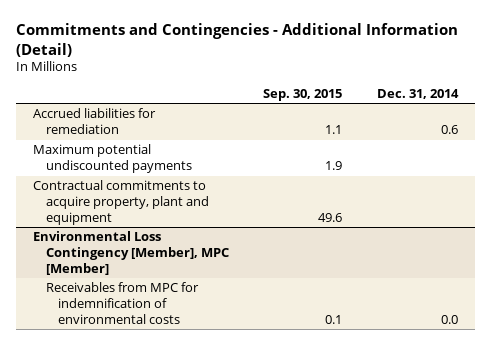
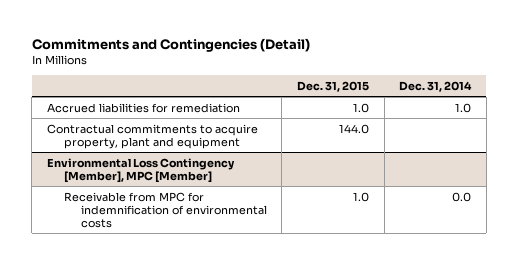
[15,23,458,57] Commitments and Contingencies - Additional Information (Detail) -> [31,37,310,52] Commitments and Contingencies (Detail)
[263,89,343,102] Sep. 30, 2015 -> none
none -> [296,80,369,92] Dec. 31, 2015
[33,144,192,174] Maximum potential undiscounted payments -> none
[441,125,459,135] 0.6 -> [455,102,472,113] 1.0
[45,282,199,324] Receivables from MPC for indemnification of environmental costs -> [63,191,267,228] Receivable from MPC for indemnification of environmental costs

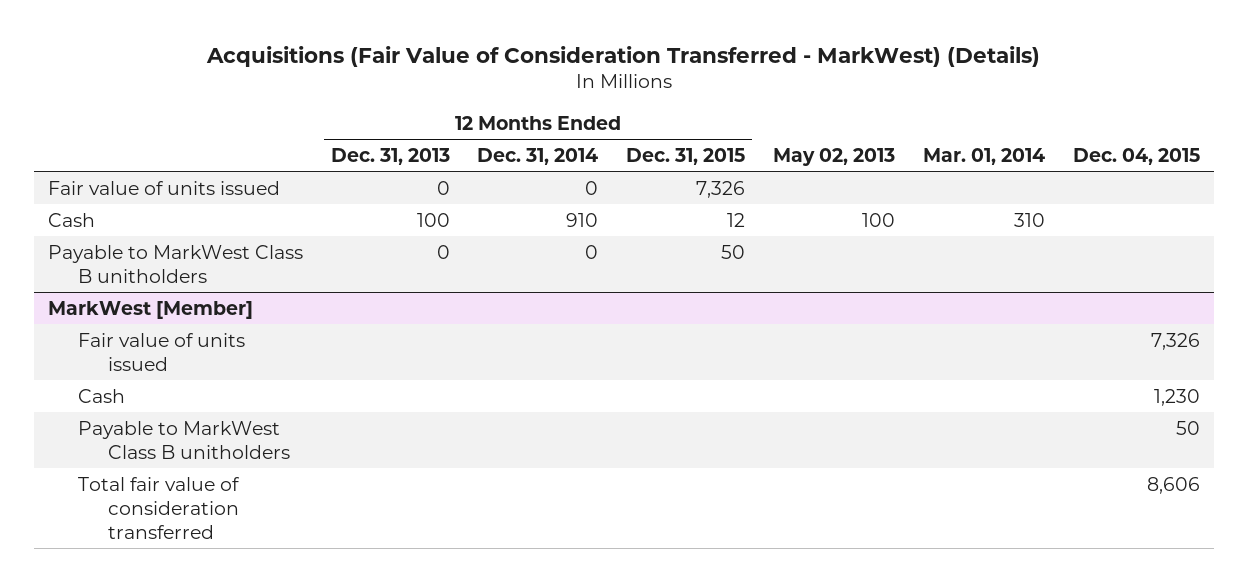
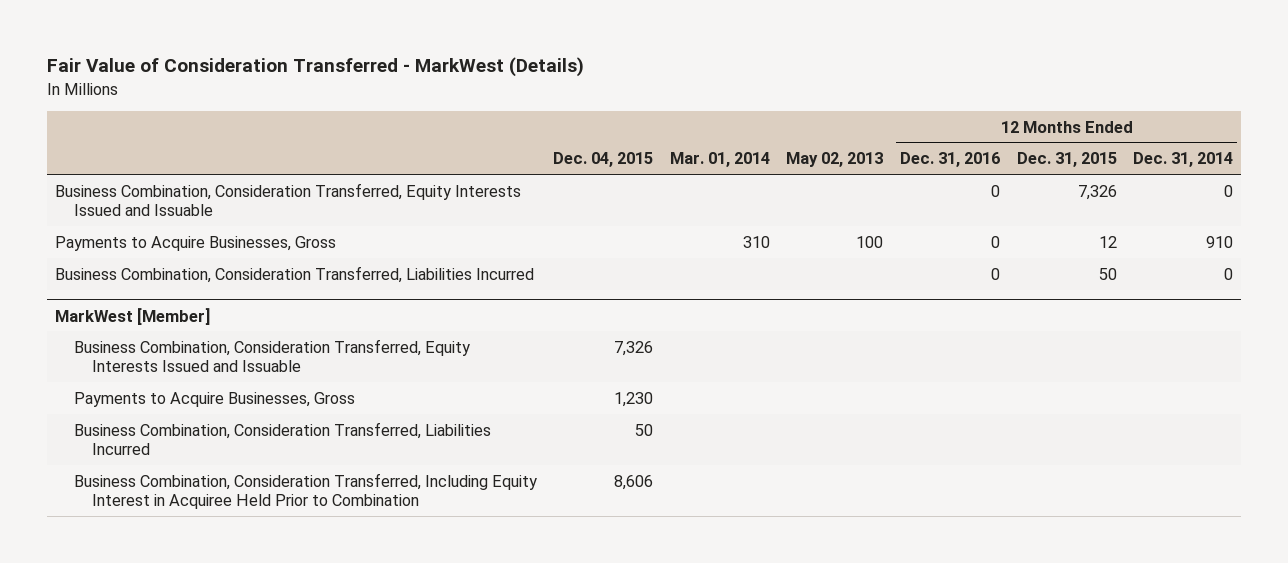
[205,46,1040,68] Acquisitions (Fair Value of Consideration Transferred - MarkWest) (Details) -> [46,57,584,78] Fair Value of Consideration Transferred - MarkWest (Details)
[330,147,450,165] Dec. 31, 2013 -> none
none -> [899,152,1000,168] Dec. 31, 2016
[47,180,280,195] Fair value of units issued -> [54,182,521,217] Business Combination, Consideration Transferred, Equity Interests Issued and Issuable
[47,212,95,227] Cash -> [54,235,336,251] Payments to Acquire Businesses, Gross
[47,244,303,283] Payable to MarkWest Class B unitholders -> [54,265,534,283] Business Combination, Consideration Transferred, Liabilities Incurred
[77,332,245,371] Fair value of units issued -> [73,338,470,373] Business Combination, Consideration Transferred, Equity Interests Issued and Issuable
[77,388,125,403] Cash -> [73,391,355,407] Payments to Acquire Businesses, Gross
[77,420,290,459] Payable to MarkWest Class B unitholders -> [73,421,491,456] Business Combination, Consideration Transferred, Liabilities Incurred
[77,476,240,539] Total fair value of consideration transferred -> [73,472,537,510] Business Combination, Consideration Transferred, Including Equity Interest in Acquiree Held Prior to Combination

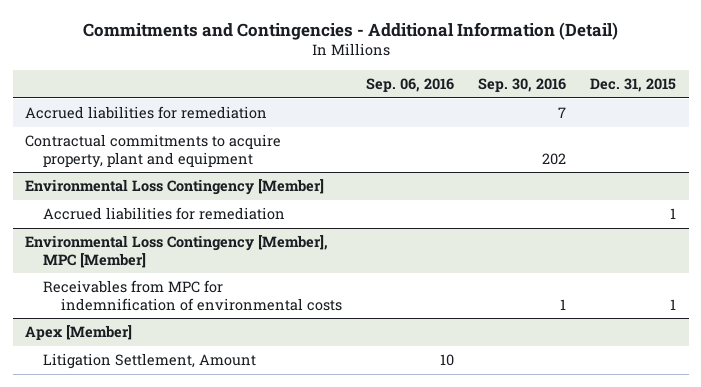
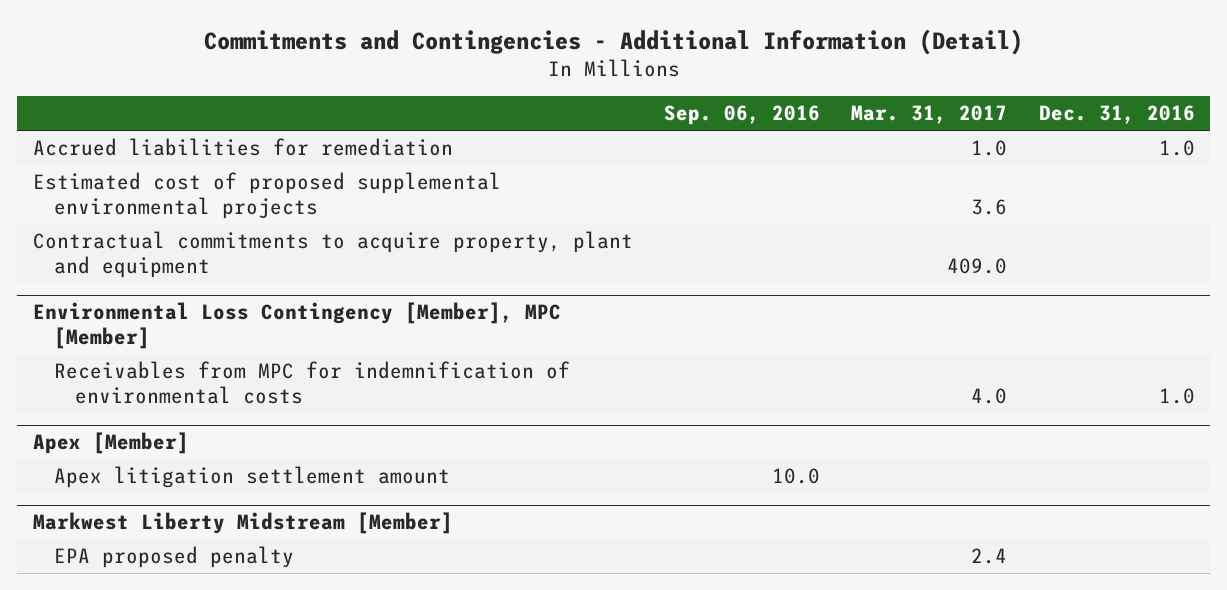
[478,78,567,93] Sep. 30, 2016 -> none
[590,78,677,93] Dec. 31, 2015 -> none
none -> [851,105,1008,125] Mar. 31, 2017
none -> [1038,105,1195,125] Dec. 31, 2016
none -> [32,172,501,219] Estimated cost of proposed supplemental environmental projects
[24,179,324,196] Environmental Loss Contingency [Member] -> none
[43,207,286,221] Accrued liabilities for remediation -> none
[43,353,257,370] Litigation Settlement, Amount -> [53,466,450,489] Apex litigation settlement amount
[440,354,455,367] 10 -> [772,468,821,485] 10.0
none -> [32,512,453,535] Markwest Liberty Midstream [Member]
none -> [53,546,294,569] EPA proposed penalty

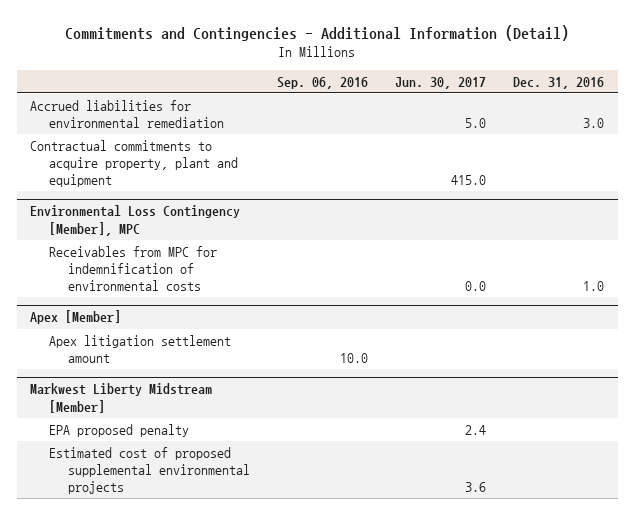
[851,105,1008,125] Mar. 31, 2017 -> none
none -> [395,76,487,89] Jun. 30, 2017
[32,172,501,219] Estimated cost of proposed supplemental environmental projects -> none
[32,138,453,157] Accrued liabilities for remediation -> [30,99,225,129] Accrued liabilities for environmental remediation
[1158,140,1195,157] 1.0 -> [583,118,605,129] 3.0
[32,302,561,350] Environmental Loss Contingency [Member], MPC [Member] -> [30,205,241,236] Environmental Loss Contingency [Member], MPC
none -> [49,446,250,495] Estimated cost of proposed supplemental environmental projects

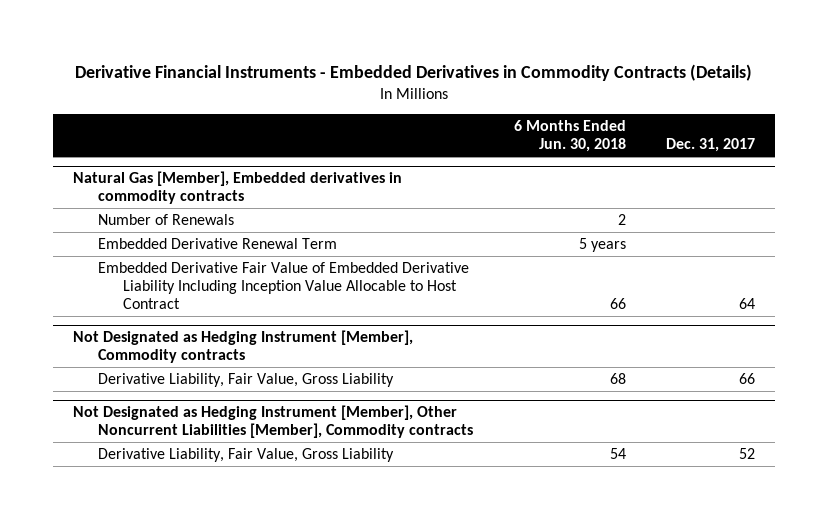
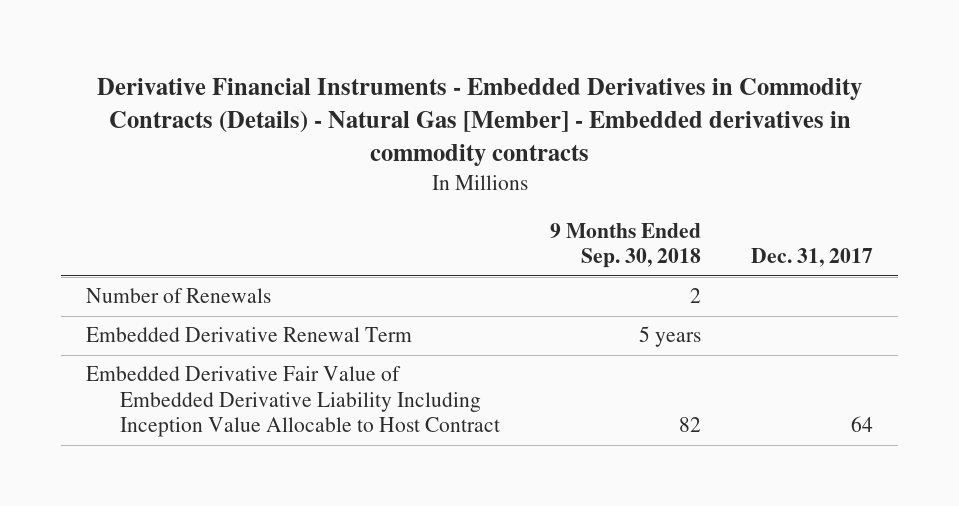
[75,63,753,81] Derivative Financial Instruments - Embedded Derivatives in Commodity Contracts (Details) -> [96,77,862,167] Derivative Financial Instruments - Embedded Derivatives in Commodity Contracts (Details) - Natural Gas [Member] - Embedded derivatives in commodity contracts
[513,120,626,153] 6 Months Ended Jun. 30, 2018 -> none
none -> [550,222,702,269] 9 Months Ended Sep. 30, 2018
[73,171,403,205] Natural Gas [Member], Embedded derivatives in commodity contracts -> none
[73,330,414,364] Not Designated as Hedging Instrument [Member], Commodity contracts -> none
[98,373,395,388] Derivative Liability, Fair Value, Gross Liability -> none
[73,405,474,439] Not Designated as Hedging Instrument [Member], Other Noncurrent Liabilities [Member], Commodity contracts -> none
[98,448,395,463] Derivative Liability, Fair Value, Gross Liability -> none

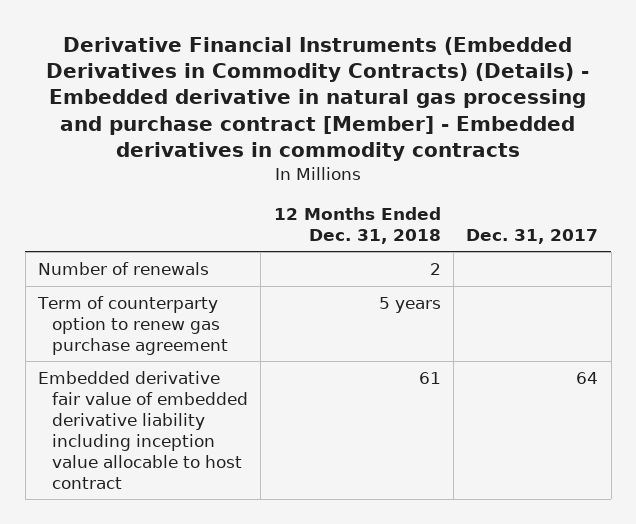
[96,77,862,167] Derivative Financial Instruments - Embedded Derivatives in Commodity Contracts (Details) - Natural Gas [Member] - Embedded derivatives in commodity contracts -> [46,36,590,161] Derivative Financial Instruments (Embedded Derivatives in Commodity Contracts) (Details) - Embedded derivative in natural gas processing and purchase contract [Member] - Embedded derivatives in commodity contracts
[550,222,702,269] 9 Months Ended Sep. 30, 2018 -> none
none -> [273,206,441,244] 12 Months Ended Dec. 31, 2018
[86,288,272,304] Number of Renewals -> [38,261,210,275] Number of renewals
[86,327,413,343] Embedded Derivative Renewal Term -> [37,295,228,355] Term of counterparty option to renew gas purchase agreement
[86,366,500,438] Embedded Derivative Fair Value of Embedded Derivative Liability Including Inception Value Allocable to Host Contract -> [38,370,248,489] Embedded derivative fair value of embedded derivative liability including inception value allocable to host contract

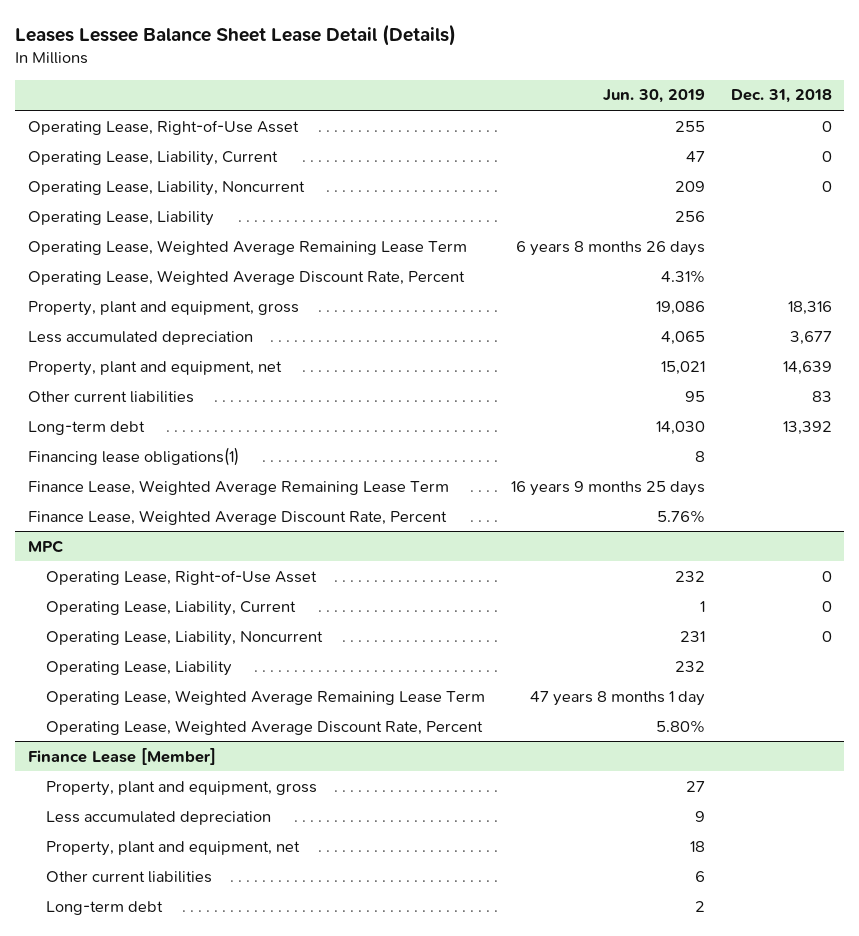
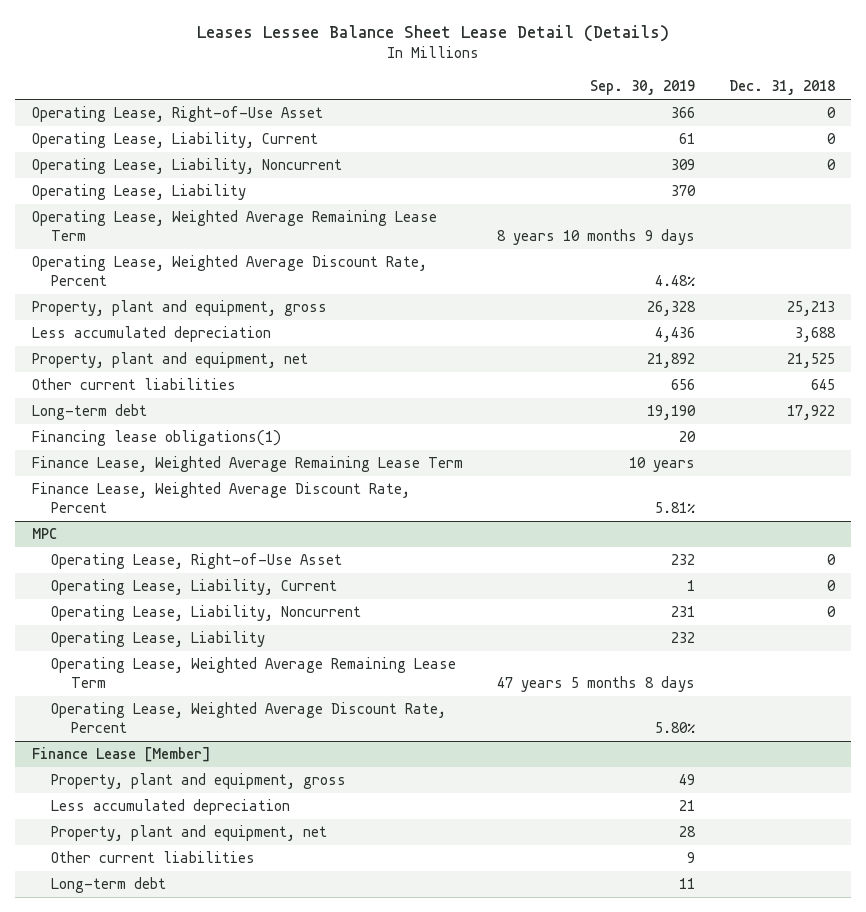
[602,89,705,104] Jun. 30, 2019 -> none
none -> [589,80,695,96] Sep. 30, 2019
[787,300,832,315] 18,316 -> [786,301,835,317] 25,213
[789,330,832,345] 3,677 -> [794,327,836,343] 3,688
[782,360,832,375] 14,639 -> [786,353,835,369] 21,525
[811,390,832,402] 83 -> [810,379,835,391] 645
[782,420,832,435] 13,392 -> [786,405,835,421] 17,922

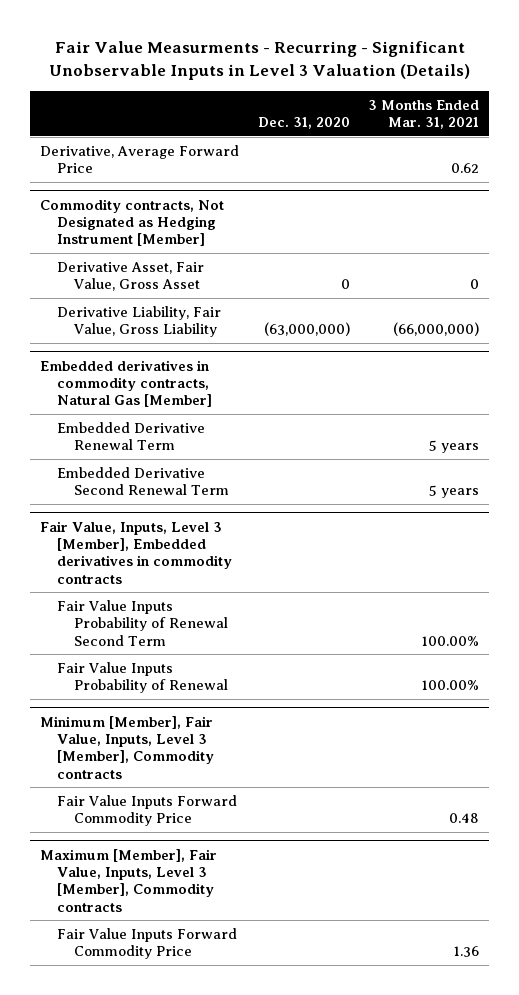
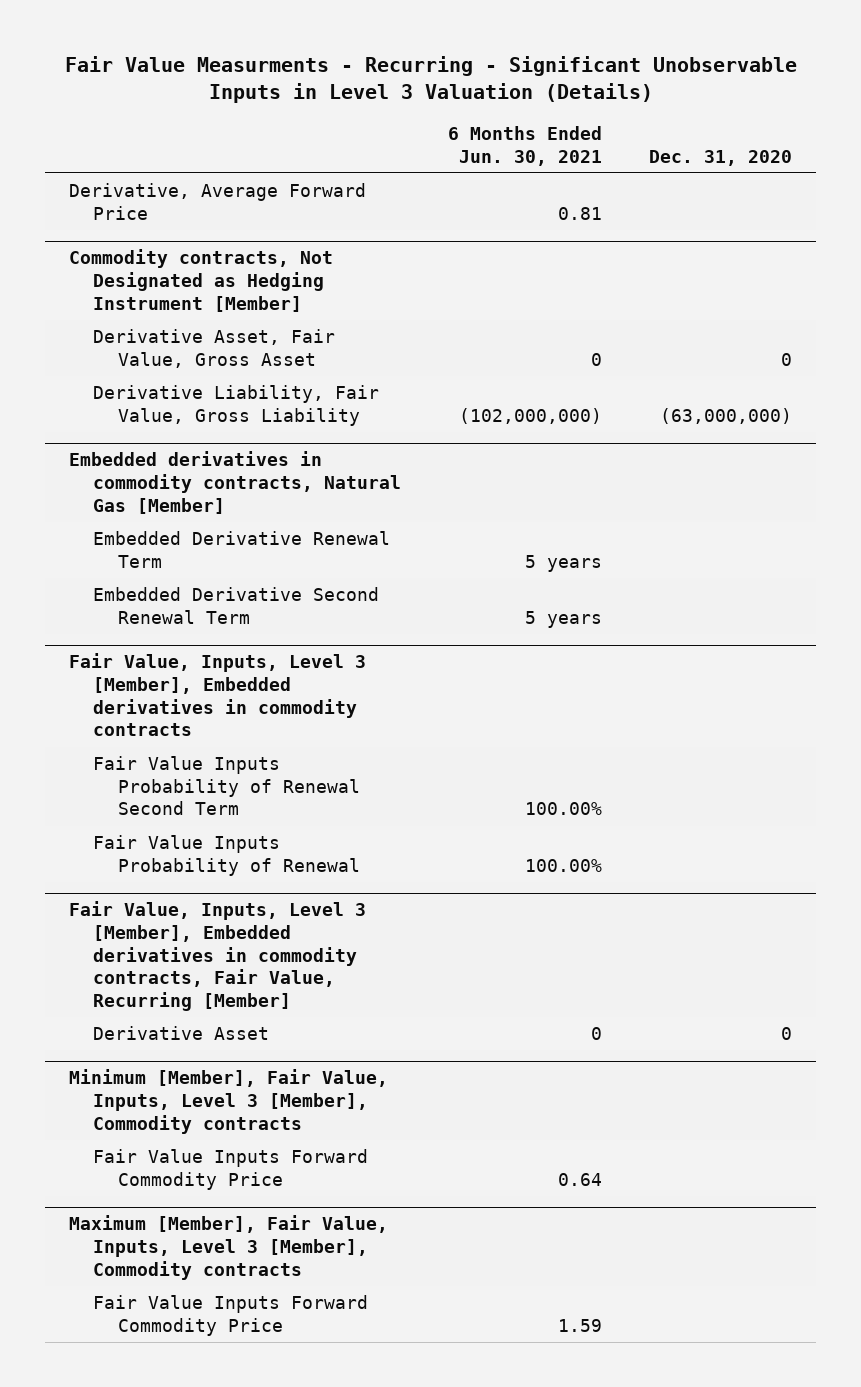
[368,99,480,129] 3 Months Ended Mar. 31, 2021 -> none
none -> [448,125,603,166] 6 Months Ended Jun. 30, 2021
none -> [68,901,366,1012] Fair Value, Inputs, Level 3 [Member], Embedded derivatives in commodity contracts, Fair Value, Recurring [Member]
none -> [93,1025,270,1040] Derivative Asset

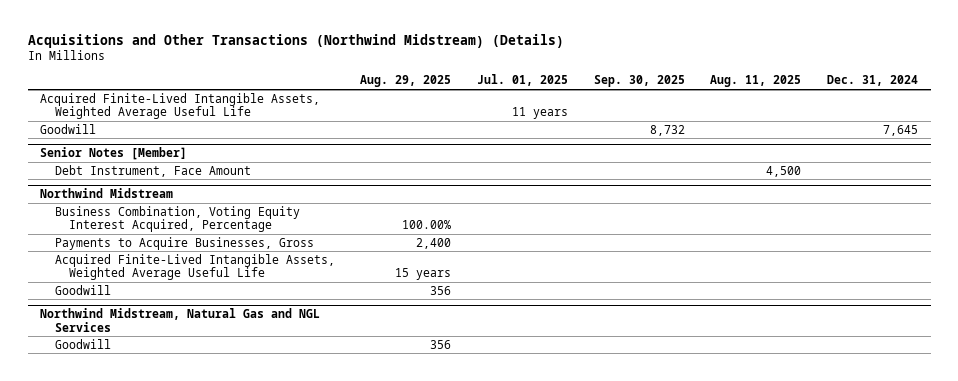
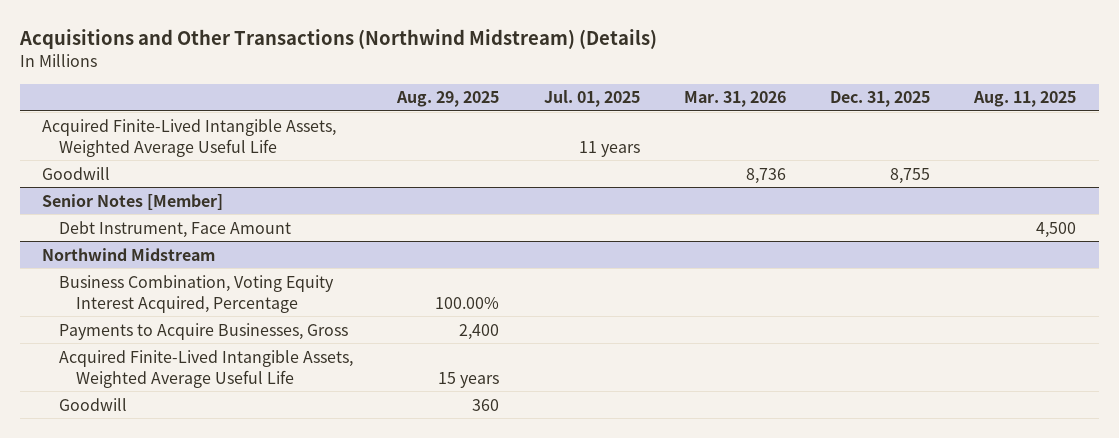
[593,75,685,88] Sep. 30, 2025 -> none
[826,75,918,87] Dec. 31, 2024 -> none
none -> [683,91,786,108] Mar. 31, 2026
none -> [830,91,931,108] Dec. 31, 2025
[40,308,321,332] Northwind Midstream, Natural Gas and NGL Services -> none
[54,338,111,349] Goodwill -> none
[430,285,452,295] 356 -> [472,398,500,411] 360

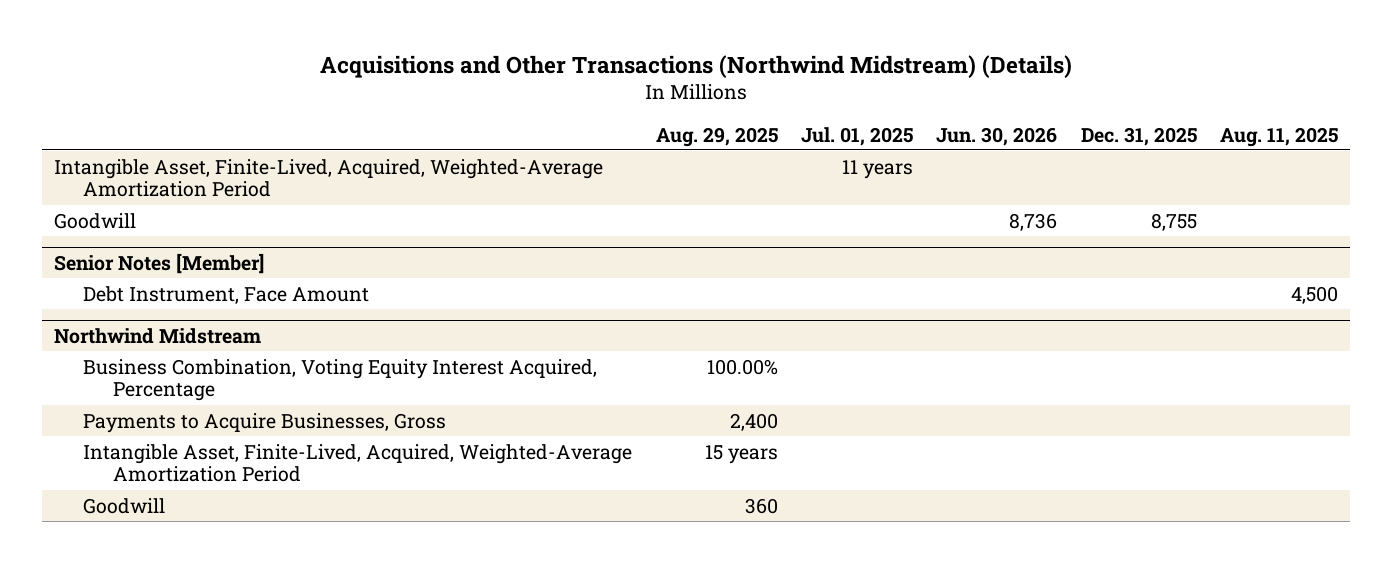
[683,91,786,108] Mar. 31, 2026 -> none
none -> [936,126,1058,146] Jun. 30, 2026
[42,118,337,157] Acquired Finite-Lived Intangible Assets, Weighted Average Useful Life -> [53,158,603,198] Intangible Asset, Finite-Lived, Acquired, Weighted-Average Amortization Period
[59,349,354,388] Acquired Finite-Lived Intangible Assets, Weighted Average Useful Life -> [83,443,633,483] Intangible Asset, Finite-Lived, Acquired, Weighted-Average Amortization Period

